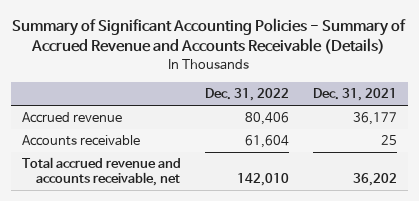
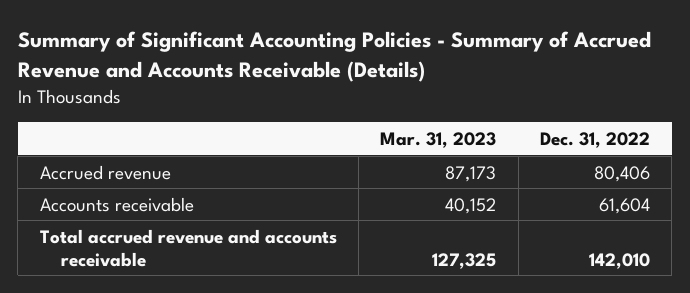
[312,88,397,102] Dec. 31, 2021 -> none
none -> [380,131,497,148] Mar. 31, 2023
[22,157,182,187] Total accrued revenue and accounts receivable, net -> [39,228,337,267] Total accrued revenue and accounts receivable

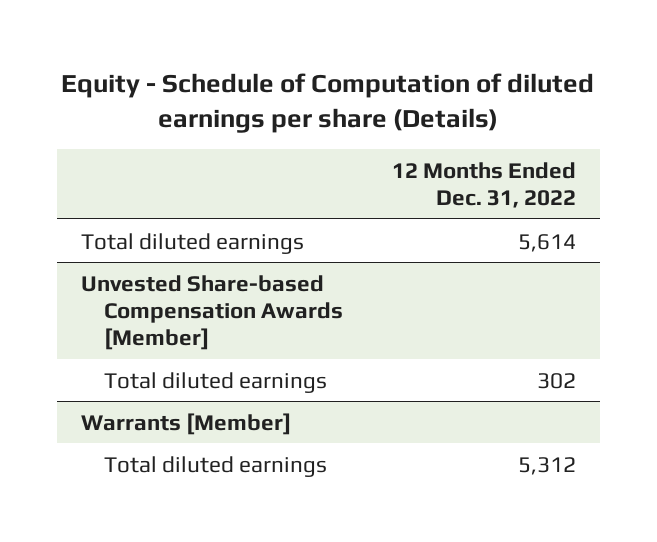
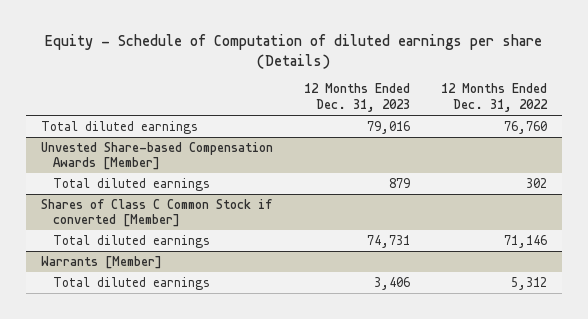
none -> [304,83,411,113] 12 Months Ended Dec. 31, 2023
[517,233,576,252] 5,614 -> [503,120,547,134] 76,760
none -> [41,198,273,228] Shares of Class C Common Stock if converted [Member]
none -> [52,234,210,248] Total diluted earnings

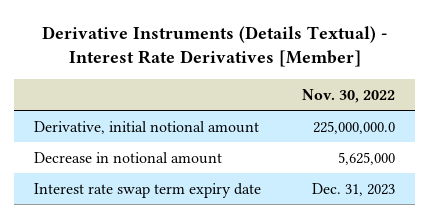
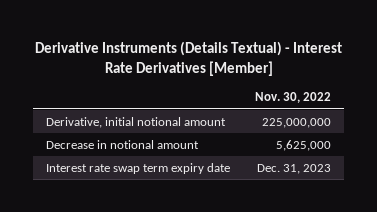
[312,120,395,134] 225,000,000.0 -> [262,117,332,128] 225,000,000

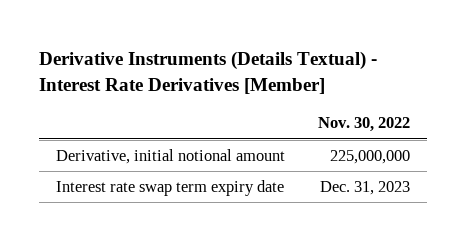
[46,139,200,149] Decrease in notional amount -> none

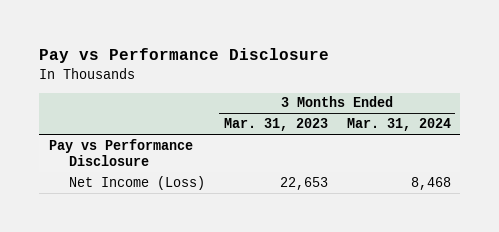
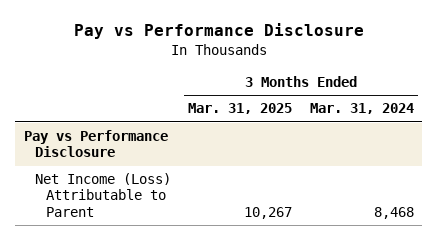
[223,118,328,132] Mar. 31, 2023 -> none
none -> [188,103,293,115] Mar. 31, 2025
[68,175,205,190] Net Income (Loss) -> [34,173,171,217] Net Income (Loss) Attributable to Parent

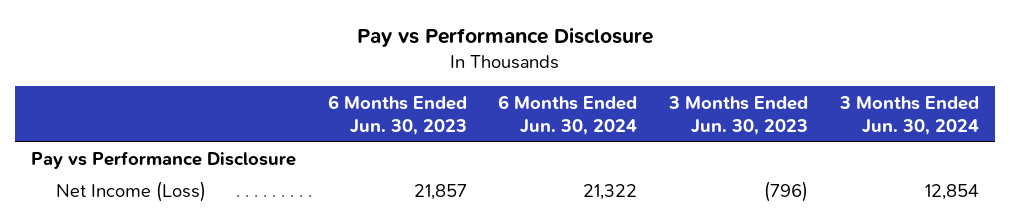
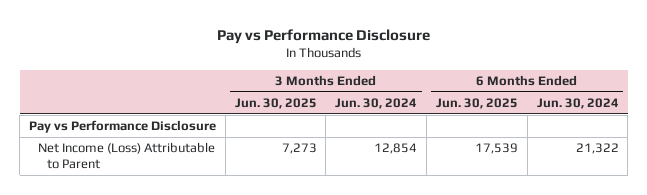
[327,94,467,135] 6 Months Ended Jun. 30, 2023 -> none
[668,95,809,135] 3 Months Ended Jun. 30, 2023 -> none
none -> [234,97,317,109] Jun. 30, 2025
none -> [435,97,518,109] Jun. 30, 2025
[56,181,207,203] Net Income (Loss) -> [38,142,216,170] Net Income (Loss) Attributable to Parent

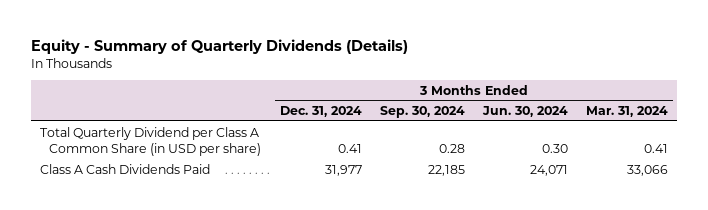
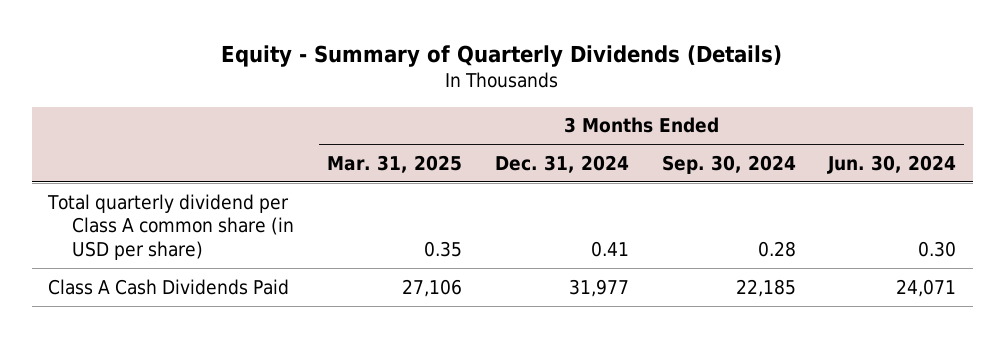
[586,105,669,117] Mar. 31, 2024 -> none
none -> [327,154,463,173] Mar. 31, 2025
[40,126,262,156] Total Quarterly Dividend per Class A Common Share (in USD per share) -> [47,193,295,260] Total quarterly dividend per Class A common share (in USD per share)

